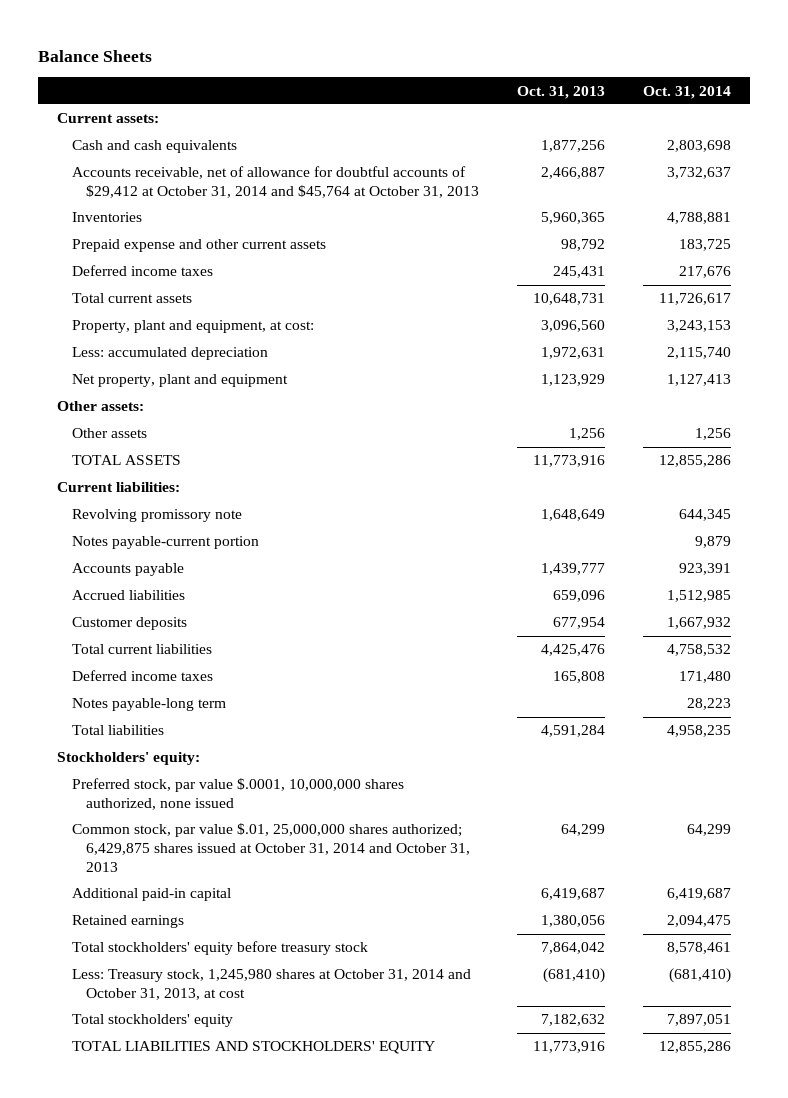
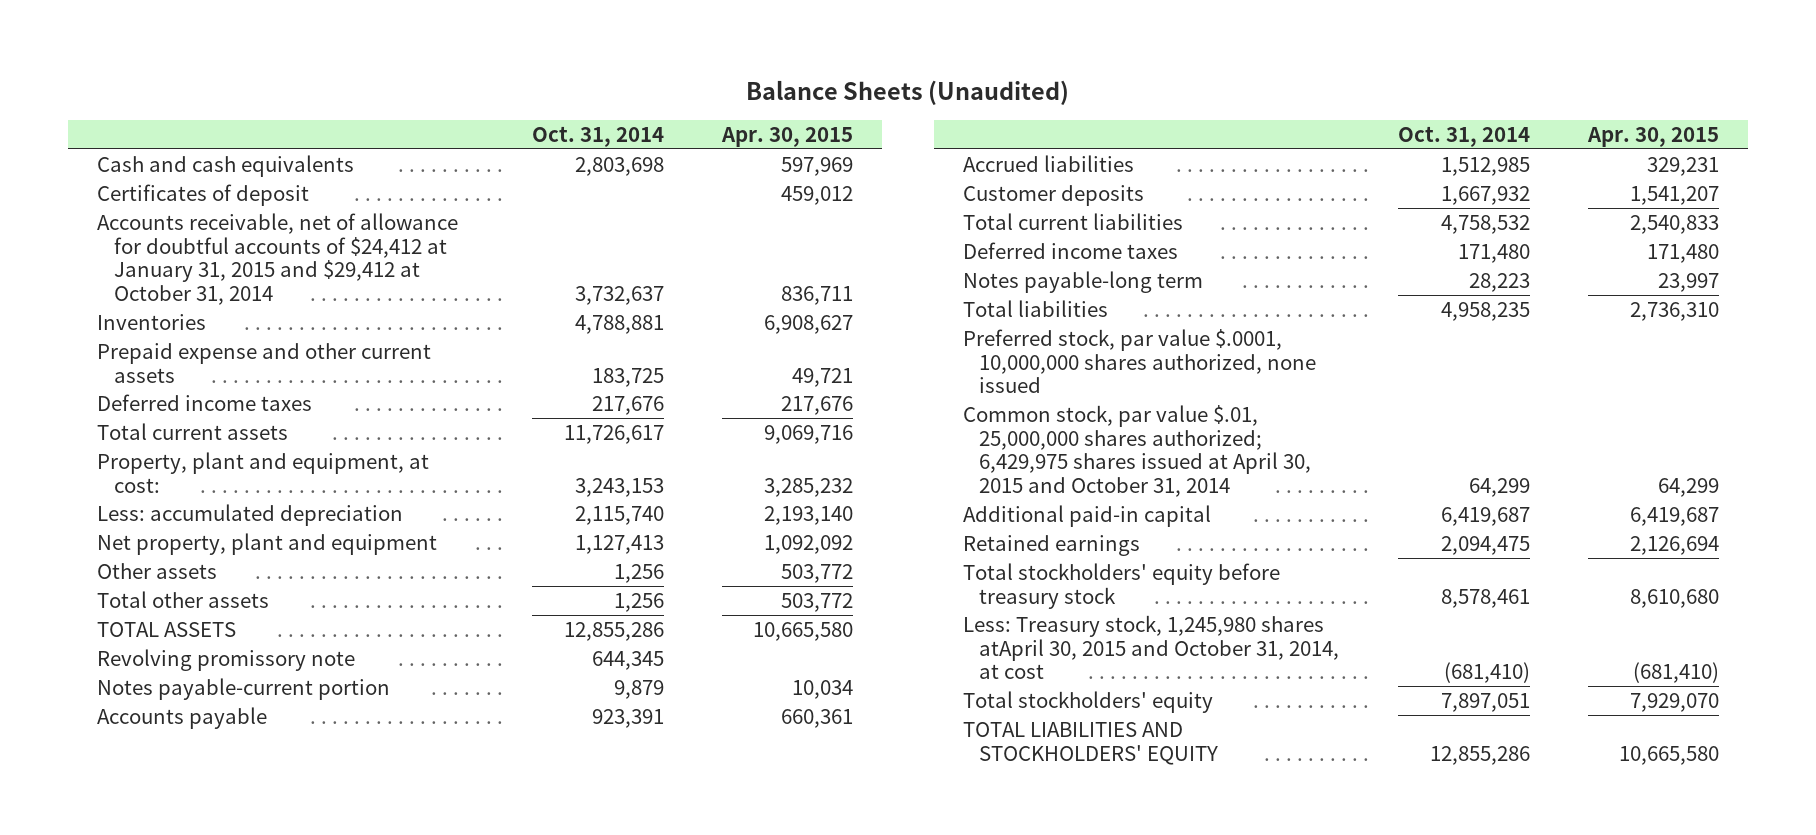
[37,49,152,62] Balance Sheets -> [745,79,1069,105] Balance Sheets (Unaudited)
[517,85,606,99] Oct. 31, 2013 -> none
none -> [721,126,854,147] Apr. 30, 2015
[56,113,159,124] Current assets: -> none
none -> [96,183,309,206] Certificates of deposit
[71,166,480,199] Accounts receivable, net of allowance for doubtful accounts of $29,412 at October 31, 2014 and $45,764 at October 31, 2013 -> [96,212,458,305] Accounts receivable, net of allowance for doubtful accounts of $24,412 at January 31, 2015 and $29,412 at October 31, 2014
[56,401,144,412] Other assets: -> none
none -> [96,590,269,608] Total other assets
[56,482,180,493] Current liabilities: -> none
[56,752,200,766] Stockholders' equity: -> none
[71,823,471,872] Common stock, par value $.01, 25,000,000 shares authorized; 6,429,875 shares issued at October 31, 2014 and October 31, 2013 -> [962,404,1312,497] Common stock, par value $.01, 25,000,000 shares authorized; 6,429,975 shares issued at April 30, 2015 and October 31, 2014
[71,969,471,1001] Less: Treasury stock, 1,245,980 shares at October 31, 2014 and October 31, 2013, at cost -> [962,614,1340,680] Less: Treasury stock, 1,245,980 shares atApril 30, 2015 and October 31, 2014, at cost

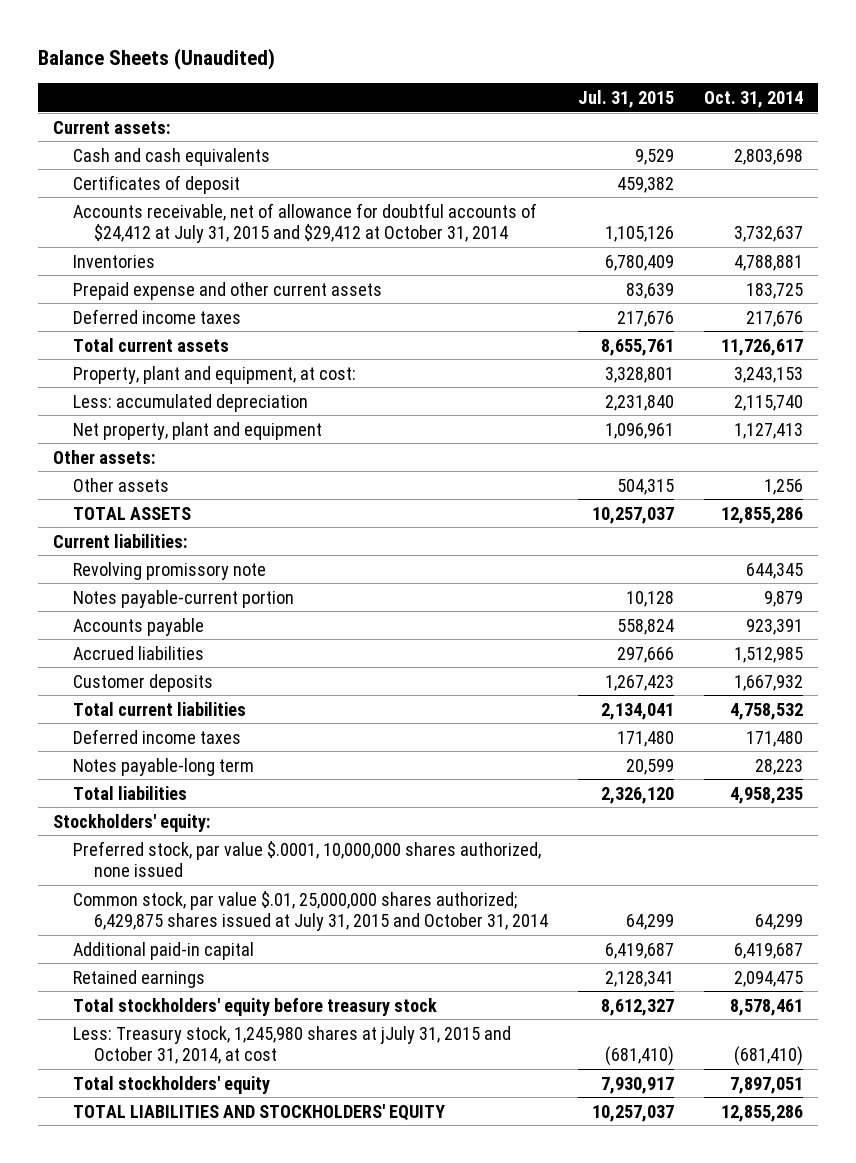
[721,126,854,147] Apr. 30, 2015 -> none
none -> [578,89,675,108] Jul. 31, 2015
none -> [52,120,170,134] Current assets:
[96,212,458,305] Accounts receivable, net of allowance for doubtful accounts of $24,412 at January 31, 2015 and $29,412 at October 31, 2014 -> [73,202,538,244] Accounts receivable, net of allowance for doubtful accounts of $24,412 at July 31, 2015 and $29,412 at October 31, 2014
none -> [52,449,155,464] Other assets:
[96,590,269,608] Total other assets -> none
none -> [52,533,187,548] Current liabilities:
none -> [52,813,210,832] Stockholders' equity:
[962,404,1312,497] Common stock, par value $.01, 25,000,000 shares authorized; 6,429,975 shares issued at April 30, 2015 and October 31, 2014 -> [73,890,548,932] Common stock, par value $.01, 25,000,000 shares authorized; 6,429,875 shares issued at July 31, 2015 and October 31, 2014
[962,614,1340,680] Less: Treasury stock, 1,245,980 shares atApril 30, 2015 and October 31, 2014, at cost -> [73,1025,512,1065] Less: Treasury stock, 1,245,980 shares at jJuly 31, 2015 and October 31, 2014, at cost

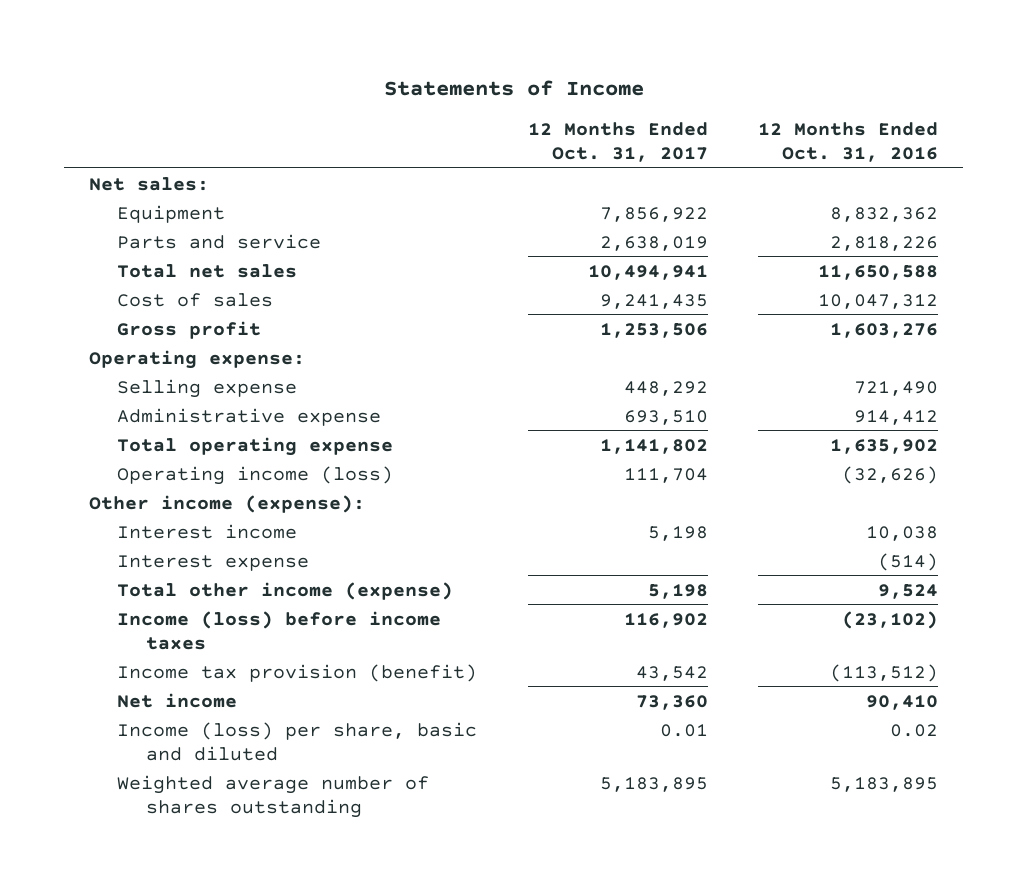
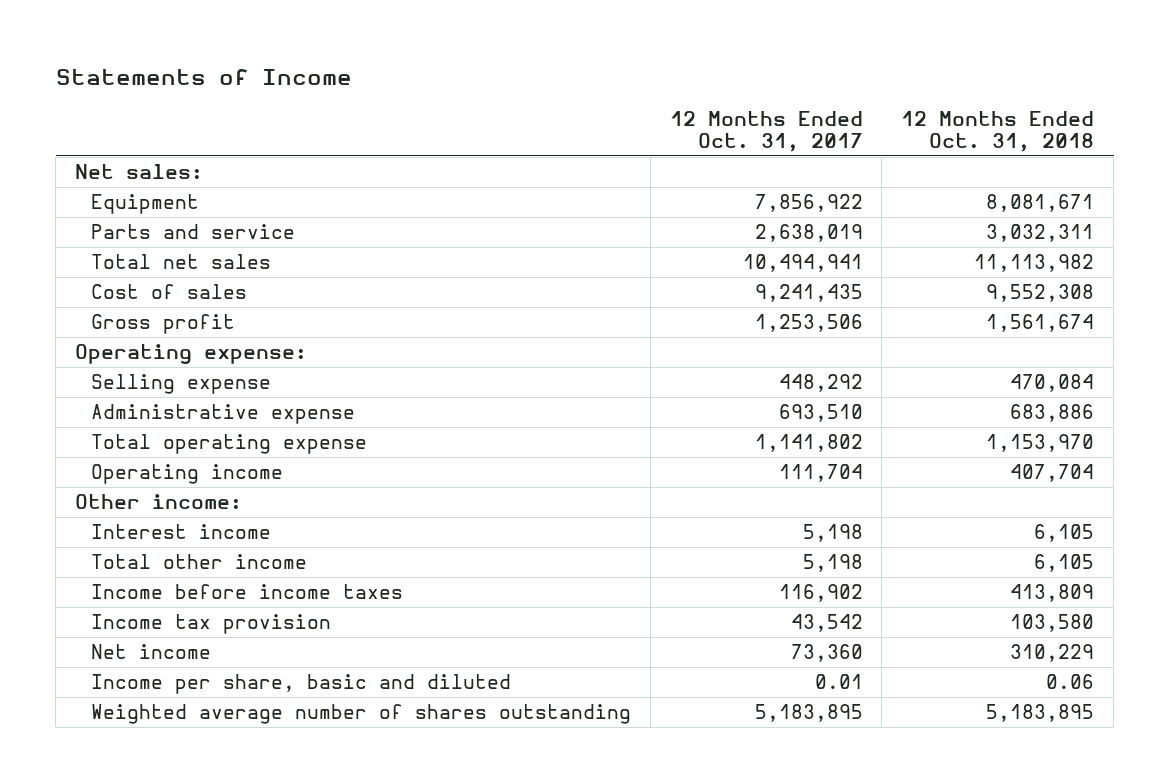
[758,121,939,162] 12 Months Ended Oct. 31, 2016 -> none
none -> [901,110,1095,152] 12 Months Ended Oct. 31, 2018
[117,465,394,485] Operating income (loss) -> [90,464,283,485] Operating income
[89,494,366,513] Other income (expense): -> [75,494,243,510] Other income:
[117,554,310,571] Interest expense -> none
[117,581,454,600] Total other income (expense) -> [90,554,307,570] Total other income
[117,610,442,650] Income (loss) before income taxes -> [90,584,403,600] Income before income taxes
[117,663,478,682] Income tax provision (benefit) -> [90,614,331,635] Income tax provision
[117,721,478,761] Income (loss) per share, basic and diluted -> [90,674,511,695] Income per share, basic and diluted

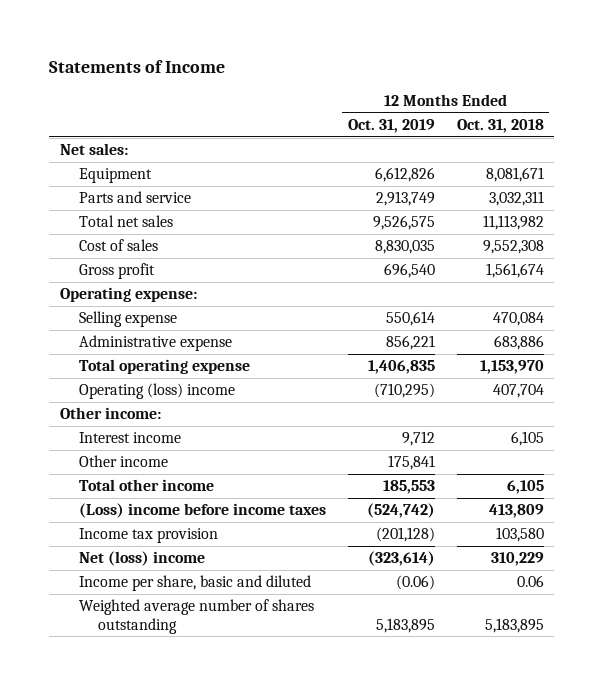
[669,110,863,152] 12 Months Ended Oct. 31, 2017 -> none
none -> [347,119,435,134] Oct. 31, 2019
[90,464,283,485] Operating income -> [78,383,235,400] Operating (loss) income
none -> [78,455,168,468] Other income
[90,584,403,600] Income before income taxes -> [78,503,326,519] (Loss) income before income taxes
[90,644,211,660] Net income -> [78,551,205,567] Net (loss) income

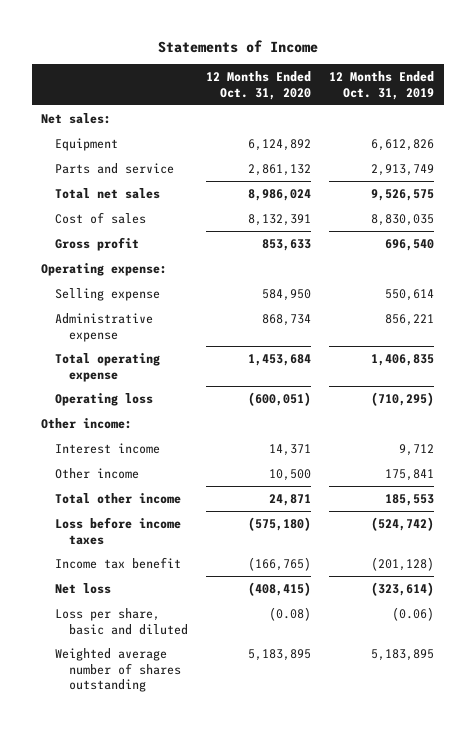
[456,119,544,134] Oct. 31, 2018 -> none
none -> [206,70,312,100] 12 Months Ended Oct. 31, 2020
[78,383,235,400] Operating (loss) income -> [55,392,154,406] Operating loss
[78,503,326,519] (Loss) income before income taxes -> [55,516,182,545] Loss before income taxes
[78,528,218,544] Income tax provision -> [55,556,182,569] Income tax benefit
[78,551,205,567] Net (loss) income -> [55,582,112,594] Net loss
[78,575,311,592] Income per share, basic and diluted -> [55,607,189,635] Loss per share, basic and diluted

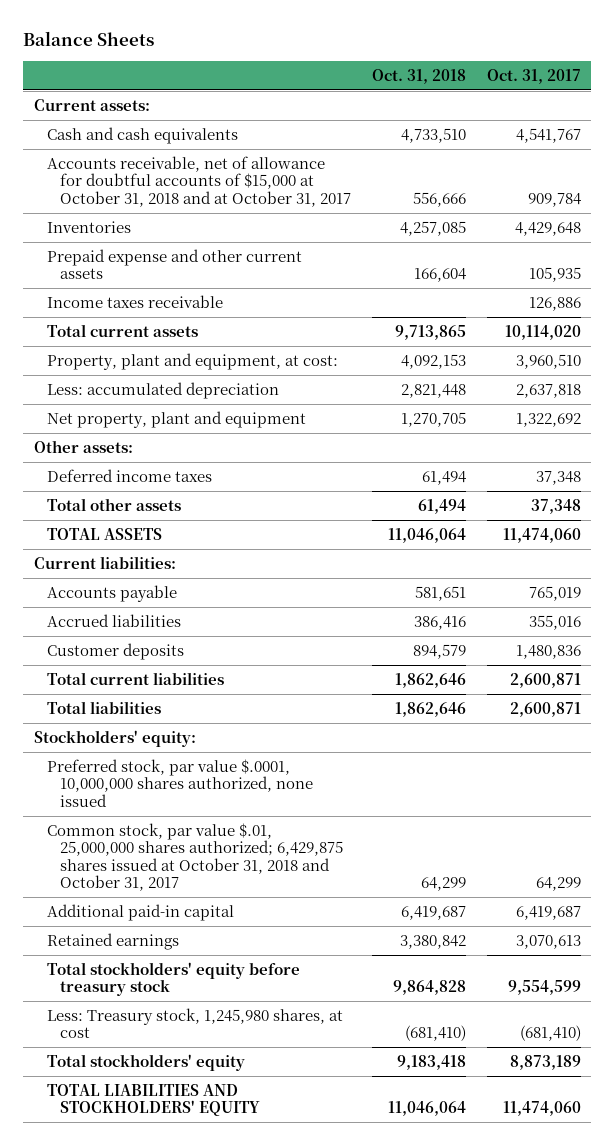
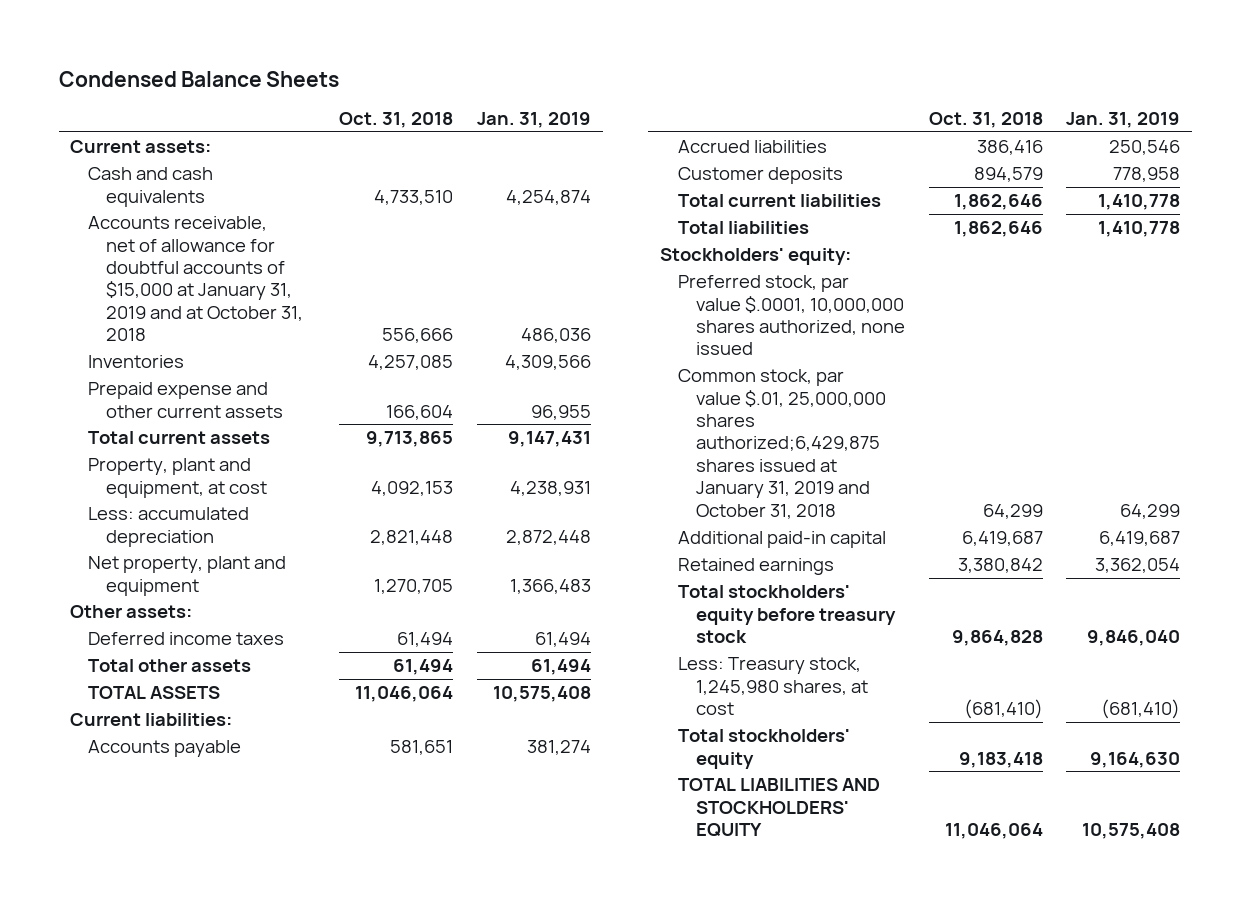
[23,31,155,47] Balance Sheets -> [58,70,339,87] Condensed Balance Sheets
[486,68,581,84] Oct. 31, 2017 -> none
none -> [476,112,591,129] Jan. 31, 2019
[46,155,352,207] Accounts receivable, net of allowance for doubtful accounts of $15,000 at October 31, 2018 and at October 31, 2017 -> [88,216,304,342] Accounts receivable, net of allowance for doubtful accounts of $15,000 at January 31, 2019 and at October 31, 2018
[46,294,223,308] Income taxes receivable -> none
[46,352,338,370] Property, plant and equipment, at cost: -> [88,458,268,498] Property, plant and equipment, at cost
[46,822,344,892] Common stock, par value $.01, 25,000,000 shares authorized; 6,429,875 shares issued at October 31, 2018 and October 31, 2017 -> [678,369,886,519] Common stock, par value $.01, 25,000,000 shares authorized;6,429,875 shares issued at January 31, 2019 and October 31, 2018

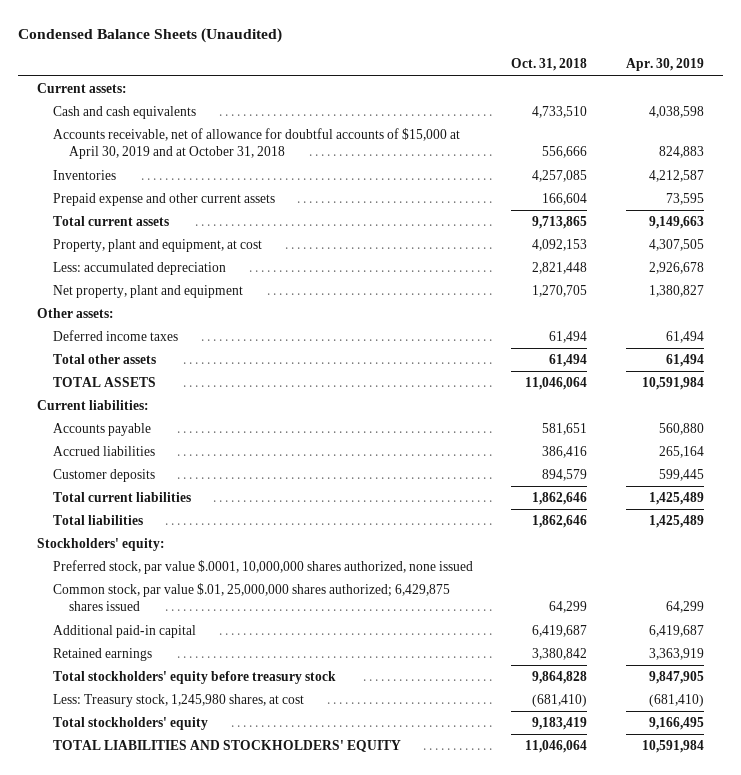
[58,70,339,87] Condensed Balance Sheets -> [17,27,282,43] Condensed Balance Sheets (Unaudited)
[476,112,591,129] Jan. 31, 2019 -> none
none -> [625,58,704,72] Apr. 30, 2019
[88,216,304,342] Accounts receivable, net of allowance for doubtful accounts of $15,000 at January 31, 2019 and at October 31, 2018 -> [52,128,460,160] Accounts receivable, net of allowance for doubtful accounts of $15,000 at April 30, 2019 and at October 31, 2018
[678,369,886,519] Common stock, par value $.01, 25,000,000 shares authorized;6,429,875 shares issued at January 31, 2019 and October 31, 2018 -> [52,583,450,612] Common stock, par value $.01, 25,000,000 shares authorized; 6,429,875 shares issued
[958,751,1043,768] 9,183,418 -> [532,717,588,731] 9,183,419

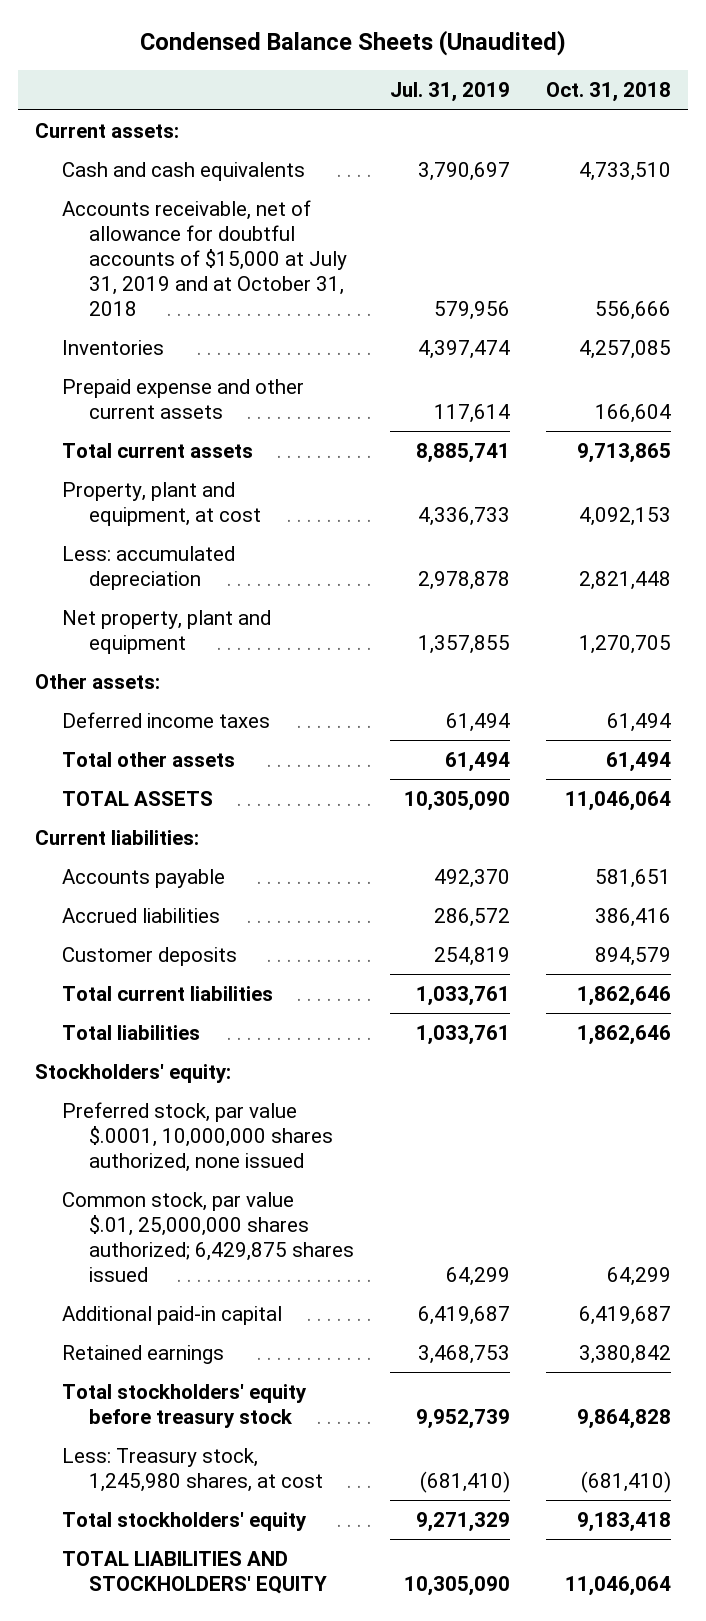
[625,58,704,72] Apr. 30, 2019 -> none
none -> [390,82,511,103] Jul. 31, 2019
[52,128,460,160] Accounts receivable, net of allowance for doubtful accounts of $15,000 at April 30, 2019 and at October 31, 2018 -> [62,200,348,317] Accounts receivable, net of allowance for doubtful accounts of $15,000 at July 31, 2019 and at October 31, 2018
[532,717,588,731] 9,183,419 -> [576,1512,671,1533] 9,183,418

